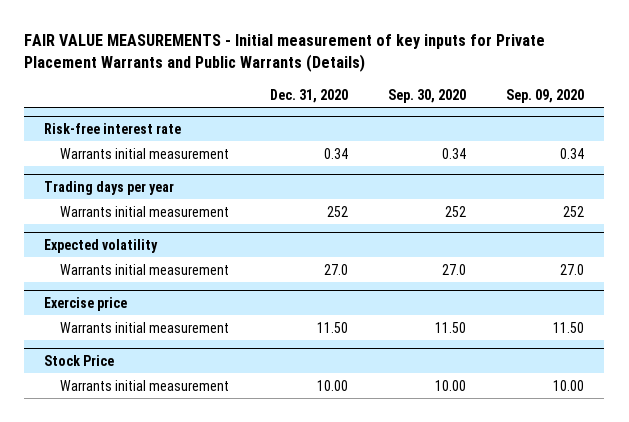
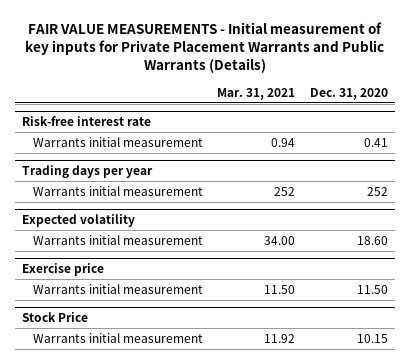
[387,88,466,103] Sep. 30, 2020 -> none
[506,88,585,103] Sep. 09, 2020 -> none
none -> [217,87,296,100] Mar. 31, 2021
[323,147,348,159] 0.34 -> [363,137,388,147] 0.41
[323,263,348,275] 27.0 -> [356,235,388,245] 18.60
[316,379,348,391] 10.00 -> [356,333,388,343] 10.15

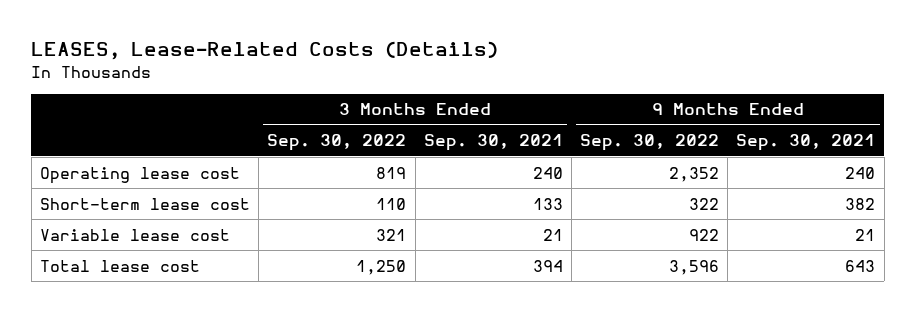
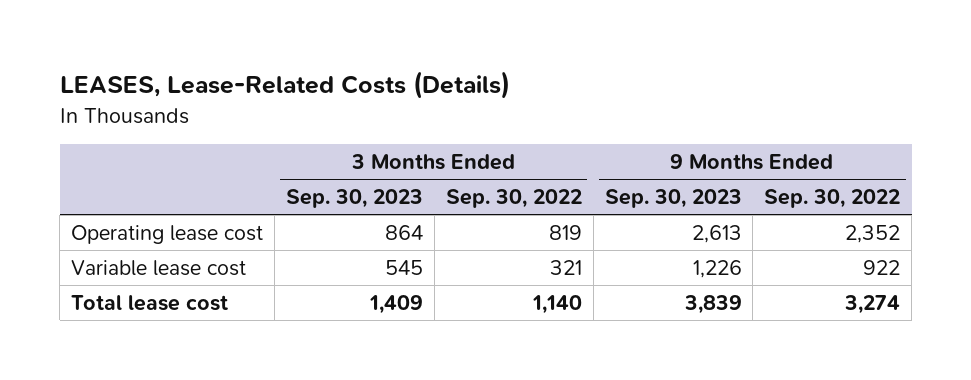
[423,134,563,152] Sep. 30, 2021 -> none
[736,134,876,152] Sep. 30, 2021 -> none
none -> [285,189,423,209] Sep. 30, 2023
none -> [604,189,742,209] Sep. 30, 2023
[39,197,250,210] Short-term lease cost -> none
[356,259,407,275] 1,250 -> [531,294,582,314] 1,140
[669,259,720,275] 3,596 -> [844,294,901,314] 3,274

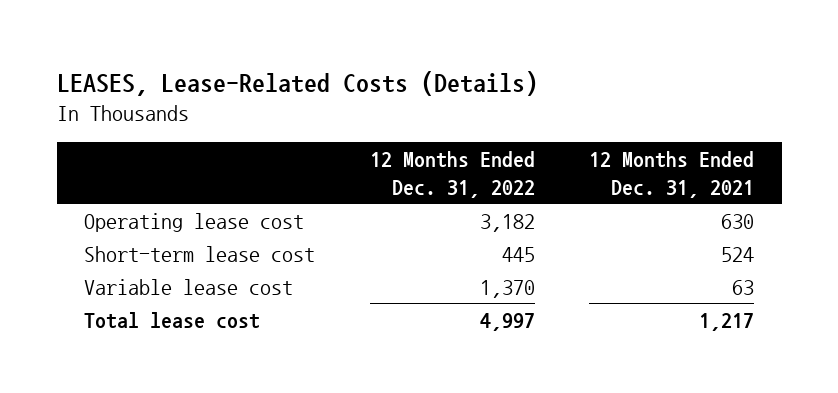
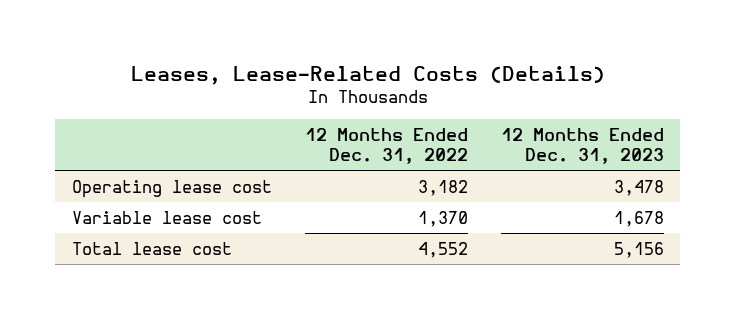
[56,70,538,96] LEASES, Lease-Related Costs (Details) -> [130,65,605,85] Leases, Lease-Related Costs (Details)
[589,150,755,198] 12 Months Ended Dec. 31, 2021 -> none
none -> [500,127,664,165] 12 Months Ended Dec. 31, 2023
[83,245,315,262] Short-term lease cost -> none
[479,312,535,331] 4,997 -> [417,241,468,258] 4,552

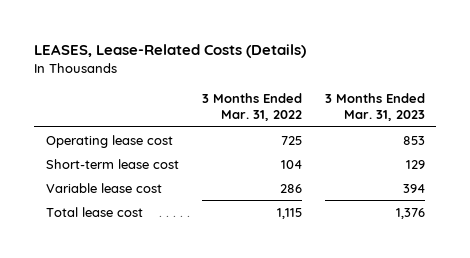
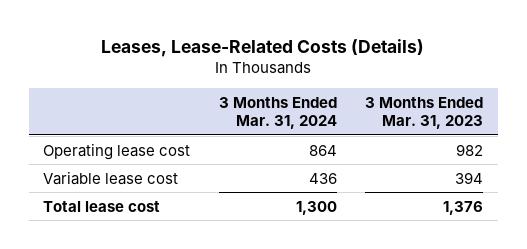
[34,44,307,59] LEASES, Lease-Related Costs (Details) -> [101,38,425,57] Leases, Lease-Related Costs (Details)
[201,92,302,122] 3 Months Ended Mar. 31, 2022 -> none
none -> [218,96,337,129] 3 Months Ended Mar. 31, 2024
[45,158,179,169] Short-term lease cost -> none
[402,135,425,145] 853 -> [456,143,484,156] 982

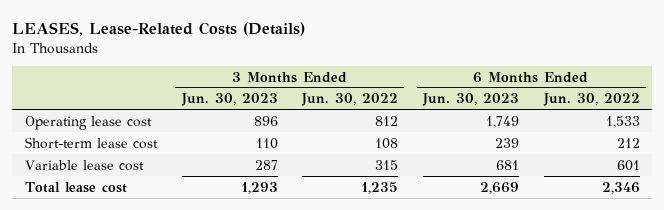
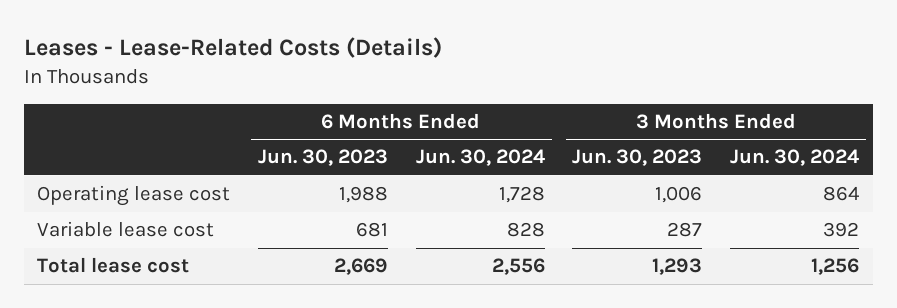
[12,21,306,36] LEASES, Lease-Related Costs (Details) -> [23,37,442,59] Leases - Lease-Related Costs (Details)
[301,93,399,107] Jun. 30, 2022 -> none
[542,93,640,107] Jun. 30, 2022 -> none
none -> [415,149,545,167] Jun. 30, 2024
none -> [730,149,860,167] Jun. 30, 2024
[24,136,158,149] Short-term lease cost -> none
[253,115,278,126] 896 -> [655,186,703,204] 1,006
[485,115,519,128] 1,749 -> [339,186,389,204] 1,988

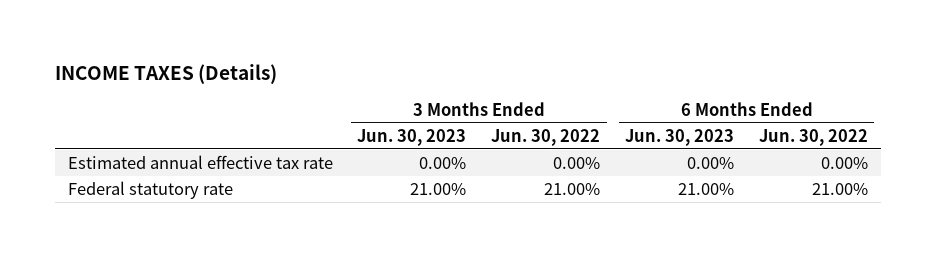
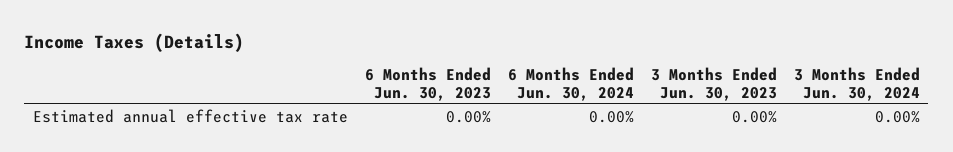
[55,64,278,85] INCOME TAXES (Details) -> [24,33,245,53] Income Taxes (Details)
[491,128,601,146] Jun. 30, 2022 -> none
[759,128,869,146] Jun. 30, 2022 -> none
none -> [507,67,634,101] 6 Months Ended Jun. 30, 2024
none -> [793,67,920,101] 3 Months Ended Jun. 30, 2024
[67,180,233,199] Federal statutory rate -> none

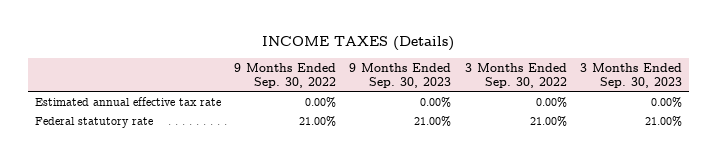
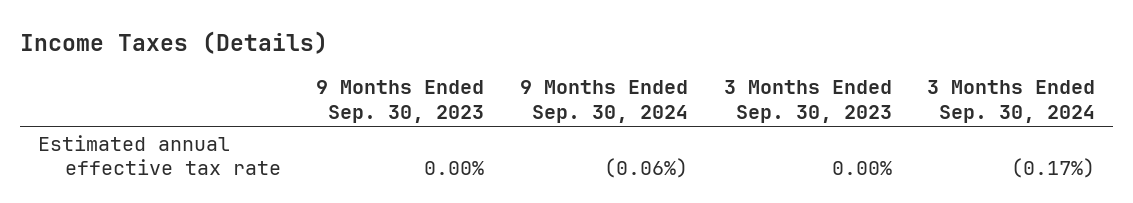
[262,36,455,52] INCOME TAXES (Details) -> [20,31,329,55] Income Taxes (Details)
[234,62,337,89] 9 Months Ended Sep. 30, 2022 -> none
[464,62,567,89] 3 Months Ended Sep. 30, 2022 -> none
none -> [519,80,688,123] 9 Months Ended Sep. 30, 2024
none -> [927,80,1096,123] 3 Months Ended Sep. 30, 2024
[34,116,153,128] Federal statutory rate -> none

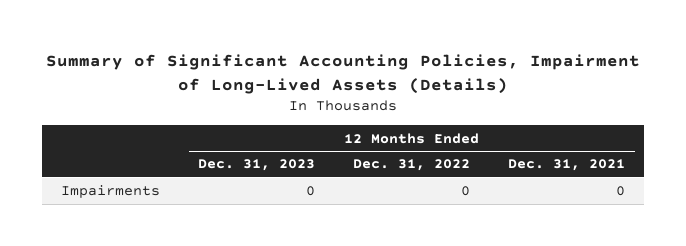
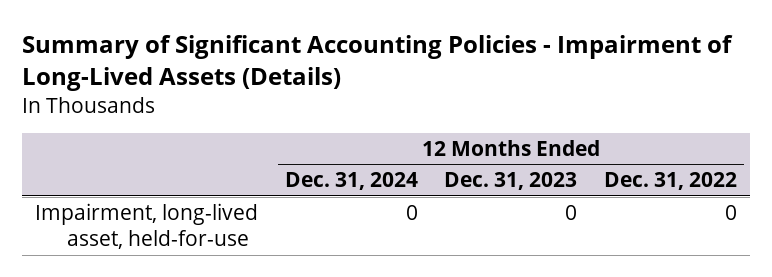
[46,54,641,94] Summary of Significant Accounting Policies, Impairment of Long-Lived Assets (Details) -> [21,35,733,92] Summary of Significant Accounting Policies - Impairment of Long-Lived Assets (Details)
[508,159,626,172] Dec. 31, 2021 -> none
none -> [284,172,418,191] Dec. 31, 2024
[61,185,161,199] Impairments -> [34,202,258,250] Impairment, long-lived asset, held-for-use

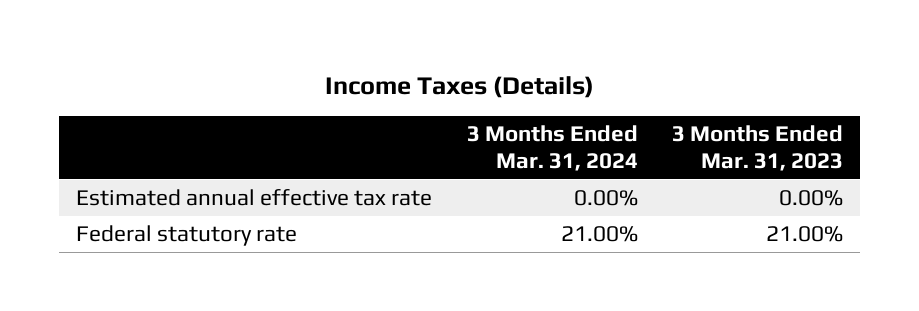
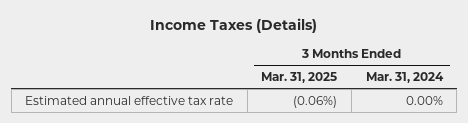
[672,125,844,172] 3 Months Ended Mar. 31, 2023 -> none
none -> [261,71,338,83] Mar. 31, 2025
[76,225,298,247] Federal statutory rate -> none

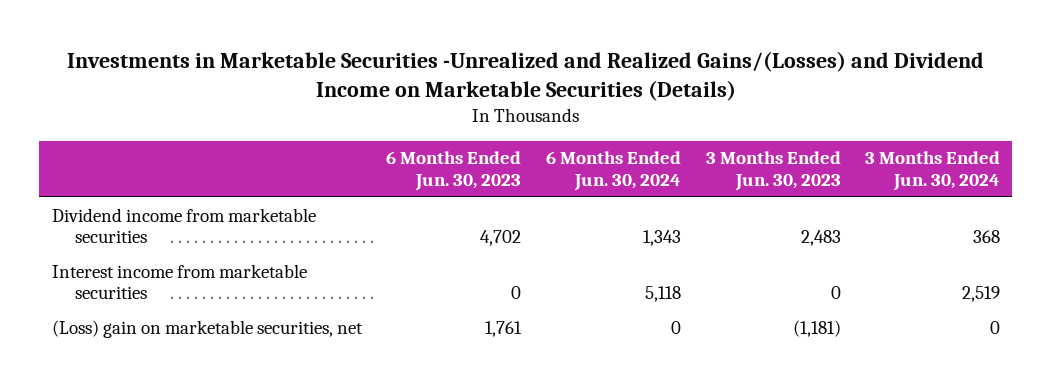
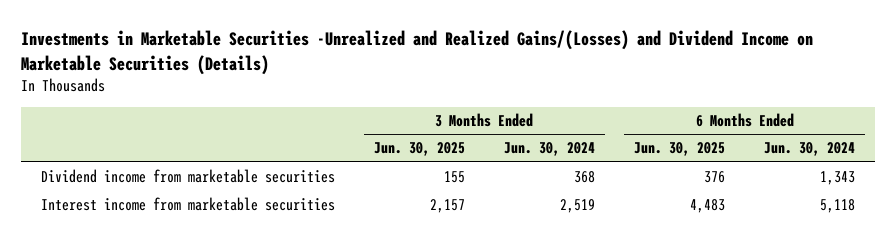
[386,151,522,191] 6 Months Ended Jun. 30, 2023 -> none
[705,151,841,191] 3 Months Ended Jun. 30, 2023 -> none
none -> [373,142,465,157] Jun. 30, 2025
none -> [634,142,726,157] Jun. 30, 2025
[51,319,363,338] (Loss) gain on marketable securities, net -> none

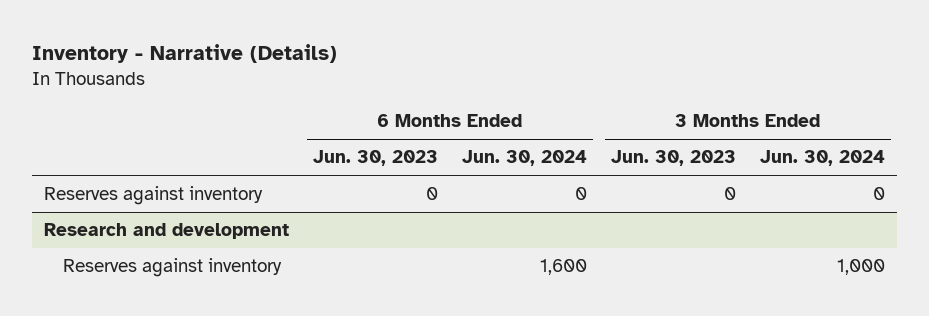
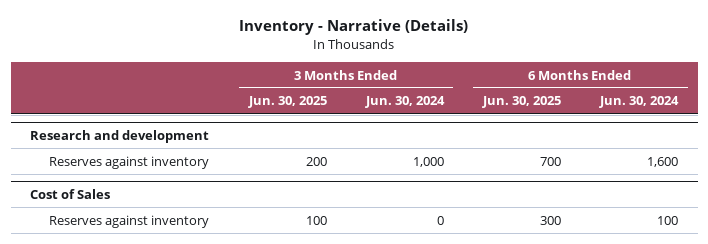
[312,150,438,167] Jun. 30, 2023 -> none
[611,150,737,167] Jun. 30, 2023 -> none
none -> [247,96,327,109] Jun. 30, 2025
none -> [481,96,561,109] Jun. 30, 2025
[43,186,263,206] Reserves against inventory -> none
none -> [30,189,111,200] Cost of Sales
none -> [49,214,210,228] Reserves against inventory

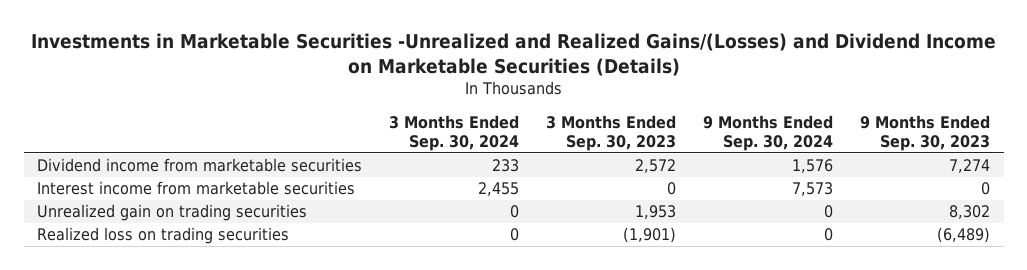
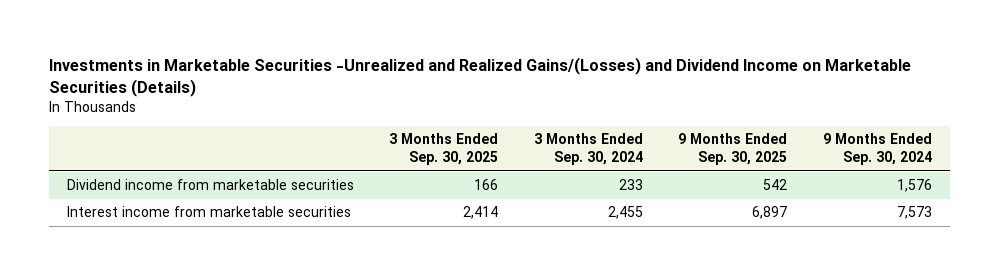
[546,114,677,151] 3 Months Ended Sep. 30, 2023 -> none
[860,114,991,151] 9 Months Ended Sep. 30, 2023 -> none
none -> [389,133,499,166] 3 Months Ended Sep. 30, 2025
none -> [678,133,788,166] 9 Months Ended Sep. 30, 2025
[37,204,308,222] Unrealized gain on trading securities -> none
[37,227,290,245] Realized loss on trading securities -> none

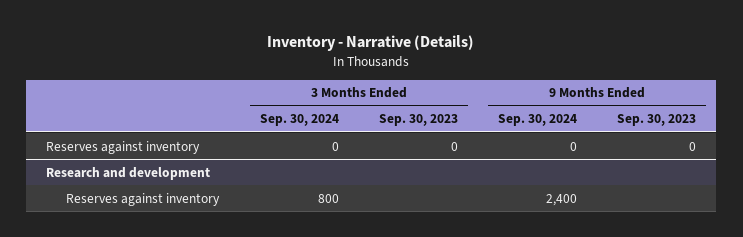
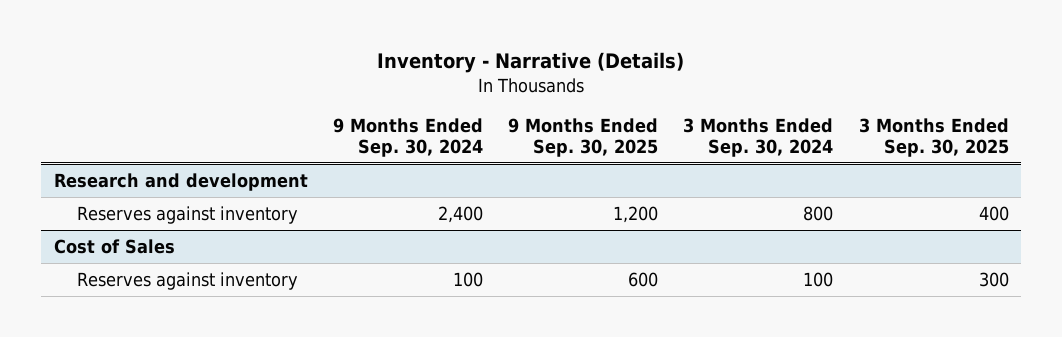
[378,114,458,127] Sep. 30, 2023 -> none
[617,114,697,127] Sep. 30, 2023 -> none
none -> [508,117,659,157] 9 Months Ended Sep. 30, 2025
none -> [858,117,1009,157] 3 Months Ended Sep. 30, 2025
[46,140,201,154] Reserves against inventory -> none
none -> [53,238,175,254] Cost of Sales
none -> [76,271,298,290] Reserves against inventory

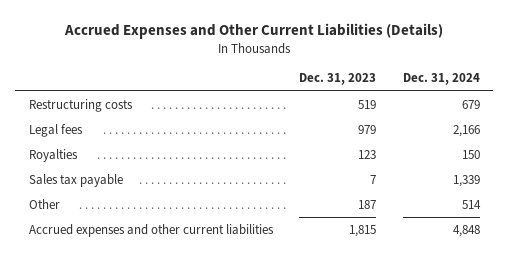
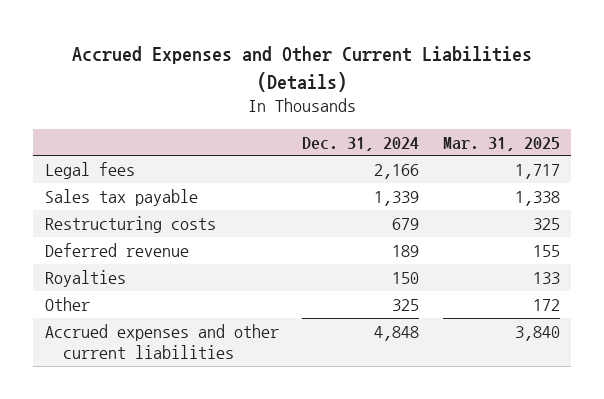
[299,73,377,86] Dec. 31, 2023 -> none
none -> [442,136,560,151] Mar. 31, 2025
[28,98,133,112] Restructuring costs -> [44,215,216,233] Restructuring costs
none -> [44,242,189,257] Deferred revenue
[28,148,78,162] Royalties -> [44,269,126,287] Royalties
[461,199,481,209] 514 -> [392,298,420,311] 325

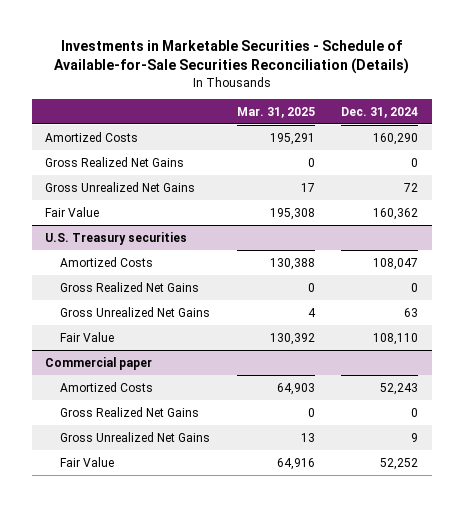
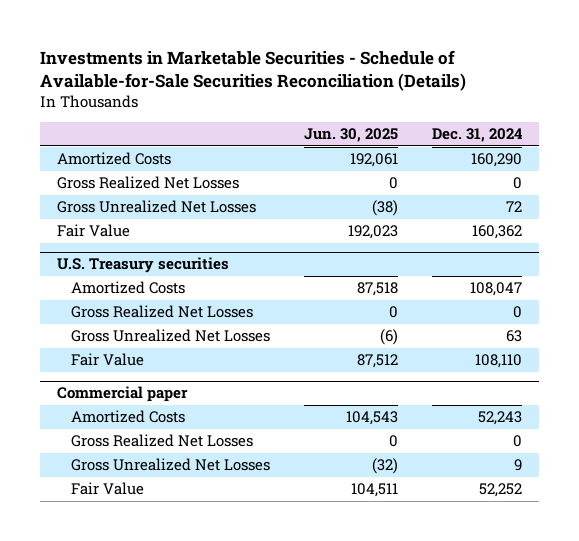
[236,106,315,118] Mar. 31, 2025 -> none
none -> [303,128,398,143] Jun. 30, 2025
[45,156,185,167] Gross Realized Net Gains -> [57,176,240,190] Gross Realized Net Losses
[45,181,196,192] Gross Unrealized Net Gains -> [57,200,257,214] Gross Unrealized Net Losses
[60,281,200,292] Gross Realized Net Gains -> [71,305,254,319] Gross Realized Net Losses
[60,306,211,317] Gross Unrealized Net Gains -> [71,329,271,343] Gross Unrealized Net Losses
[60,406,200,417] Gross Realized Net Gains -> [71,434,254,448] Gross Realized Net Losses
[60,431,211,442] Gross Unrealized Net Gains -> [71,458,271,472] Gross Unrealized Net Losses

